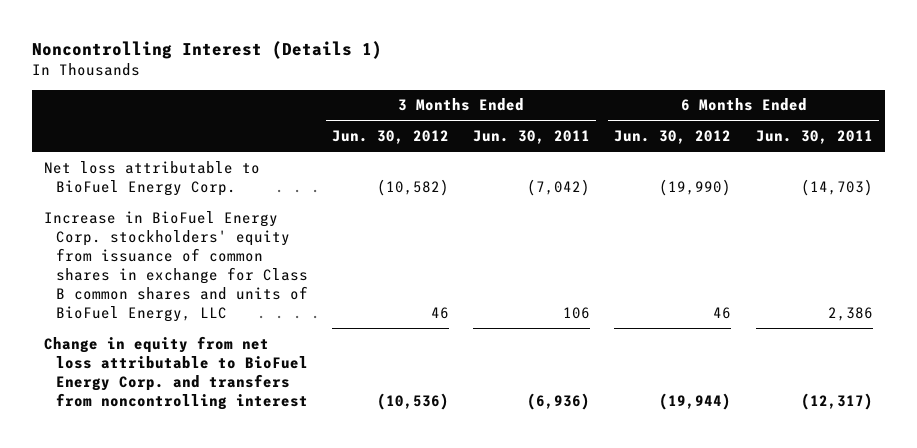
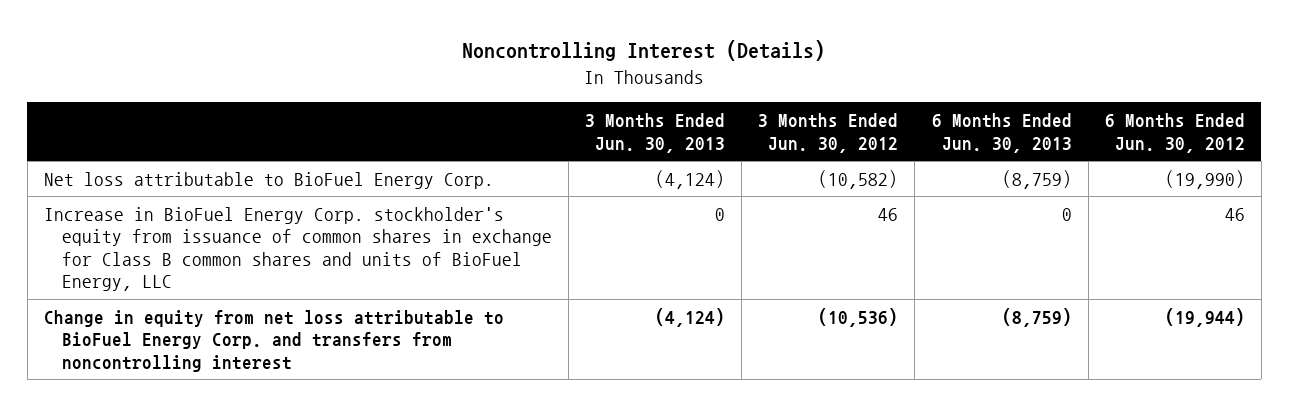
[31,40,382,59] Noncontrolling Interest (Details 1) -> [462,40,826,62] Noncontrolling Interest (Details)
[473,130,591,145] Jun. 30, 2011 -> none
[755,130,873,145] Jun. 30, 2011 -> none
none -> [585,113,726,153] 3 Months Ended Jun. 30, 2013
none -> [931,113,1072,153] 6 Months Ended Jun. 30, 2013
[44,210,308,323] Increase in BioFuel Energy Corp. stockholders' equity from issuance of common shares in exchange for Class B common shares and units of BioFuel Energy, LLC -> [43,206,553,292] Increase in BioFuel Energy Corp. stockholder's equity from issuance of common shares in exchange for Class B common shares and units of BioFuel Energy, LLC

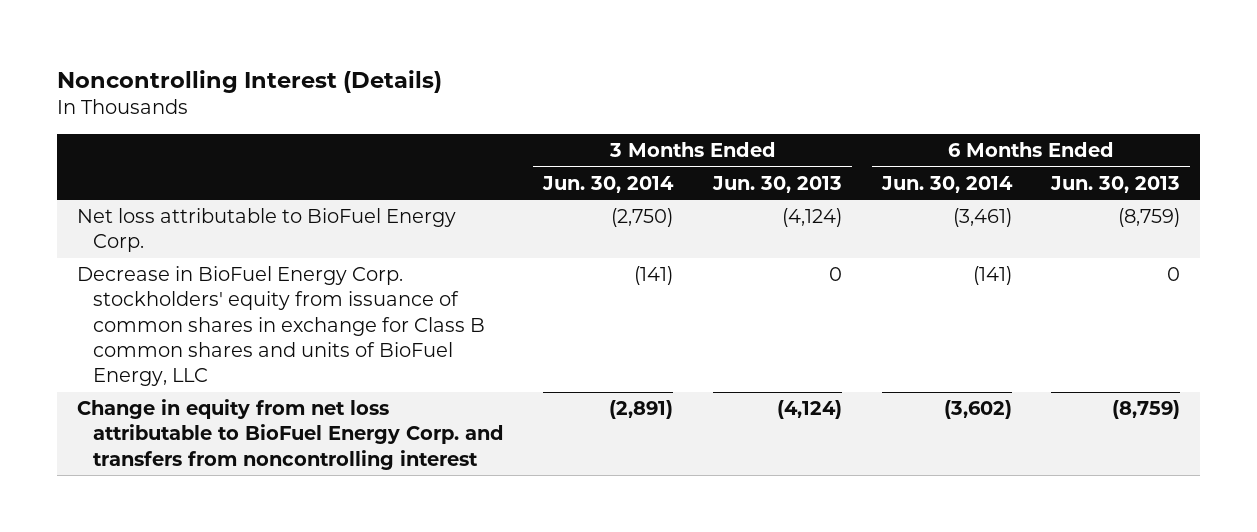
[758,113,899,153] 3 Months Ended Jun. 30, 2012 -> none
[1104,113,1245,153] 6 Months Ended Jun. 30, 2012 -> none
none -> [542,175,675,193] Jun. 30, 2014
none -> [880,175,1013,193] Jun. 30, 2014
[43,206,553,292] Increase in BioFuel Energy Corp. stockholder's equity from issuance of common shares in exchange for Class B common shares and units of BioFuel Energy, LLC -> [77,266,485,387] Decrease in BioFuel Energy Corp. stockholders' equity from issuance of common shares in exchange for Class B common shares and units of BioFuel Energy, LLC

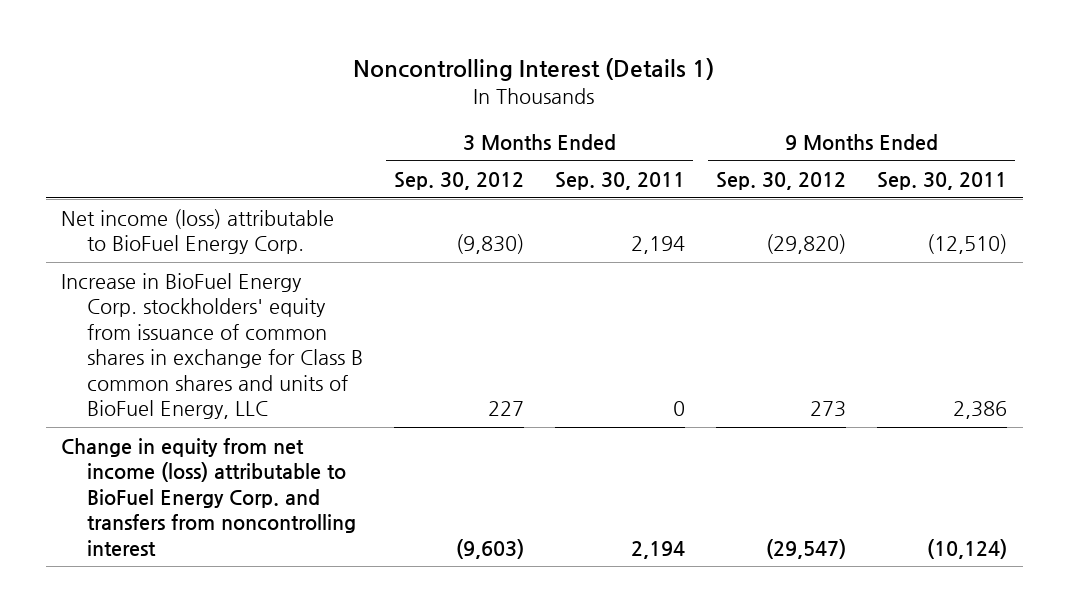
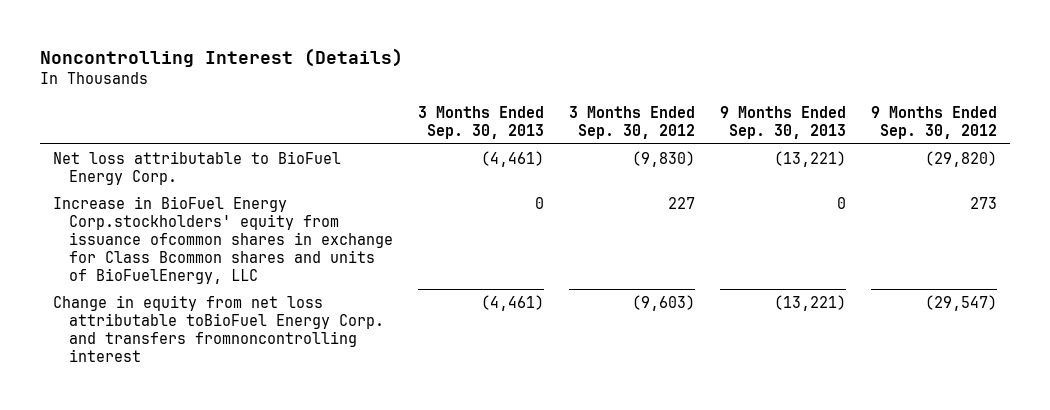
[353,58,715,82] Noncontrolling Interest (Details 1) -> [40,47,404,67] Noncontrolling Interest (Details)
[555,172,686,191] Sep. 30, 2011 -> none
[877,172,1008,191] Sep. 30, 2011 -> none
none -> [417,105,544,139] 3 Months Ended Sep. 30, 2013
none -> [720,105,847,139] 9 Months Ended Sep. 30, 2013
[61,208,335,255] Net income (loss) attributable to BioFuel Energy Corp. -> [52,150,341,185] Net loss attributable to BioFuel Energy Corp.
[61,272,364,420] Increase in BioFuel Energy Corp. stockholders' equity from issuance of common shares in exchange for Class B common shares and units of BioFuel Energy, LLC -> [52,195,393,285] Increase in BioFuel Energy Corp.stockholders' equity from issuance ofcommon shares in exchange for Class Bcommon shares and units of BioFuelEnergy, LLC
[61,437,357,556] Change in equity from net income (loss) attributable to BioFuel Energy Corp. and transfers from noncontrolling interest -> [52,294,384,363] Change in equity from net loss attributable toBioFuel Energy Corp. and transfers fromnoncontrolling interest

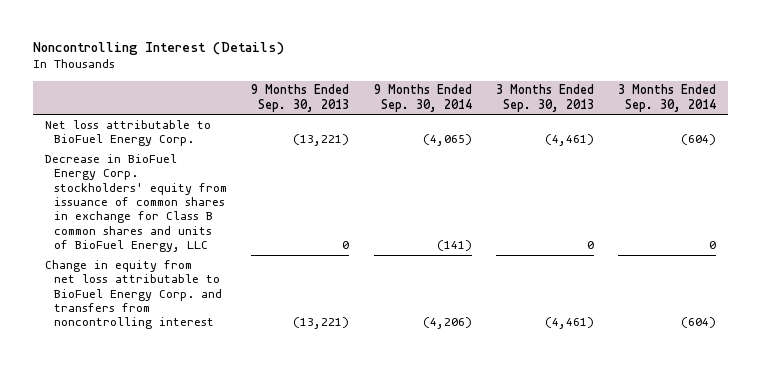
[568,105,695,139] 3 Months Ended Sep. 30, 2012 -> none
[871,105,998,139] 9 Months Ended Sep. 30, 2012 -> none
none -> [373,84,472,112] 9 Months Ended Sep. 30, 2014
none -> [618,84,717,112] 3 Months Ended Sep. 30, 2014
[52,195,393,285] Increase in BioFuel Energy Corp.stockholders' equity from issuance ofcommon shares in exchange for Class Bcommon shares and units of BioFuelEnergy, LLC -> [44,153,227,253] Decrease in BioFuel Energy Corp. stockholders' equity from issuance of common shares in exchange for Class B common shares and units of BioFuel Energy, LLC
[52,294,384,363] Change in equity from net loss attributable toBioFuel Energy Corp. and transfers fromnoncontrolling interest -> [44,259,222,330] Change in equity from net loss attributable to BioFuel Energy Corp. and transfers from noncontrolling interest

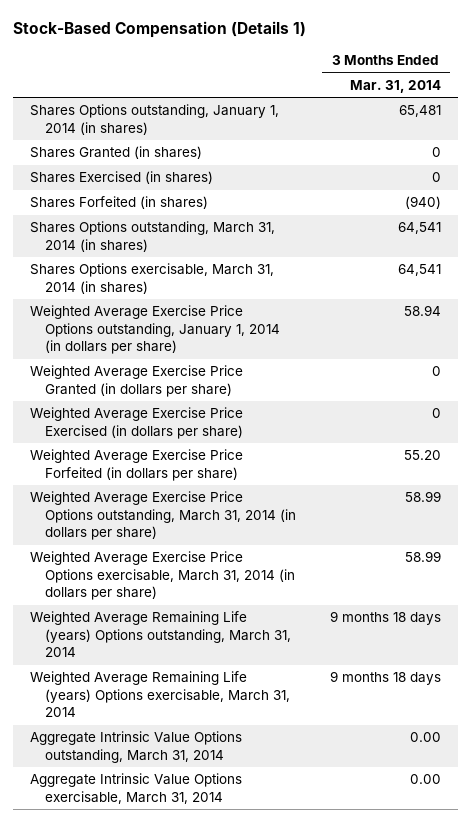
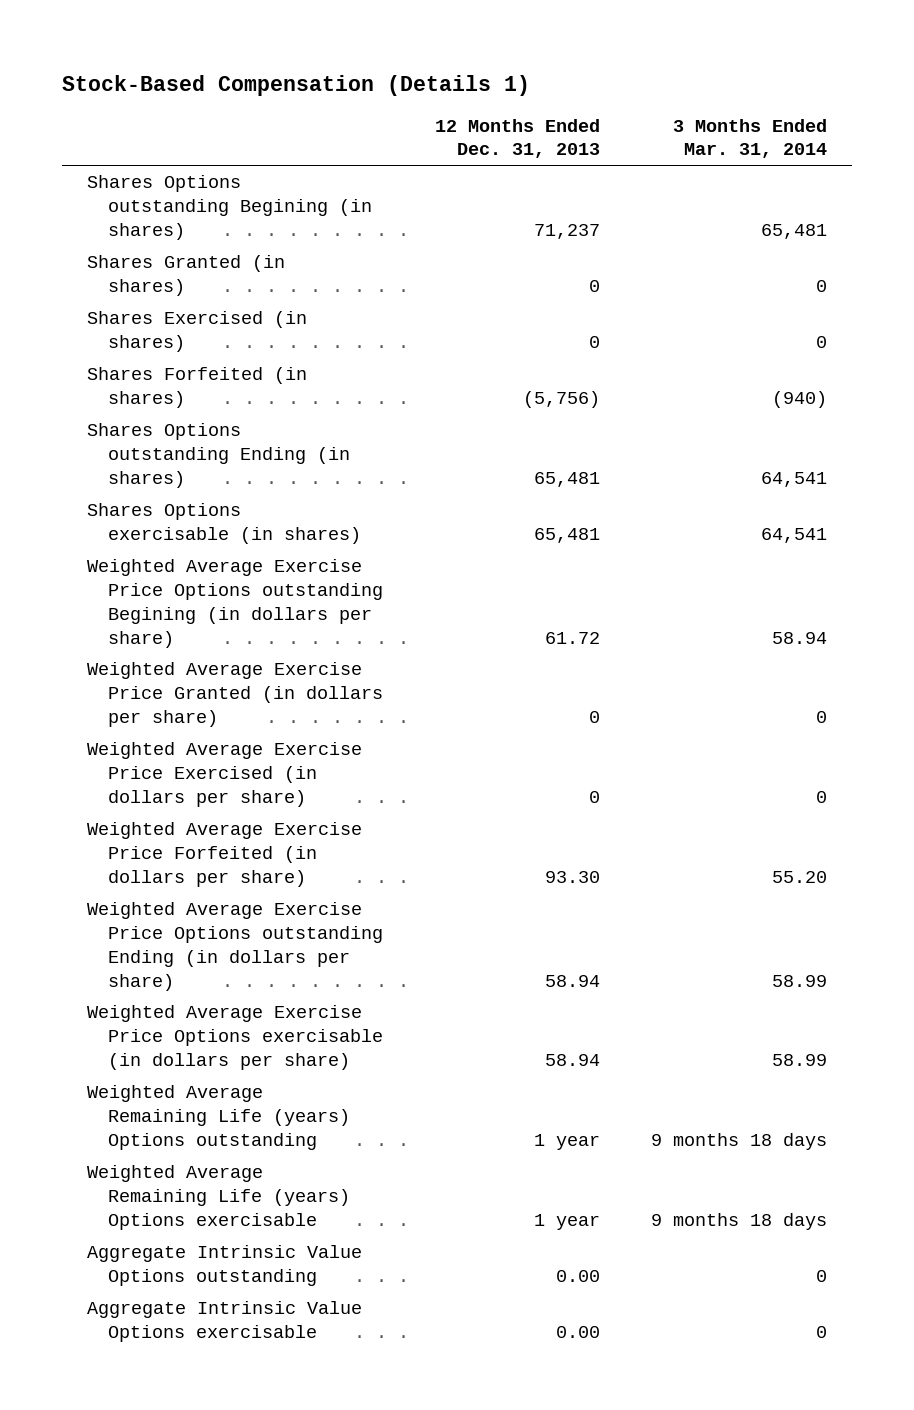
none -> [434,118,600,159] 12 Months Ended Dec. 31, 2013
[30,104,280,135] Shares Options outstanding, January 1, 2014 (in shares) -> [87,175,373,240] Shares Options outstanding Begining (in shares)
[30,221,276,252] Shares Options outstanding, March 31, 2014 (in shares) -> [87,423,351,488] Shares Options outstanding Ending (in shares)
[30,263,275,294] Shares Options exercisable, March 31, 2014 (in shares) -> [87,503,362,544] Shares Options exercisable (in shares)
[30,305,281,355] Weighted Average Exercise Price Options outstanding, January 1, 2014 (in dollars per share) -> [87,559,384,648] Weighted Average Exercise Price Options outstanding Begining (in dollars per share)
[30,491,297,541] Weighted Average Exercise Price Options outstanding, March 31, 2014 (in dollars per share) -> [87,902,384,991] Weighted Average Exercise Price Options outstanding Ending (in dollars per share)
[30,551,296,601] Weighted Average Exercise Price Options exercisable, March 31, 2014 (in dollars per share) -> [87,1005,384,1070] Weighted Average Exercise Price Options exercisable (in dollars per share)
[30,611,292,658] Weighted Average Remaining Life (years) Options outstanding, March 31, 2014 -> [87,1085,351,1150] Weighted Average Remaining Life (years) Options outstanding
[30,671,291,718] Weighted Average Remaining Life (years) Options exercisable, March 31, 2014 -> [87,1165,351,1230] Weighted Average Remaining Life (years) Options exercisable
[30,731,243,763] Aggregate Intrinsic Value Options outstanding, March 31, 2014 -> [87,1245,363,1286] Aggregate Intrinsic Value Options outstanding
[410,732,442,743] 0.00 -> [815,1269,827,1282] 0
[30,773,243,804] Aggregate Intrinsic Value Options exercisable, March 31, 2014 -> [87,1301,363,1342] Aggregate Intrinsic Value Options exercisable
[410,774,442,785] 0.00 -> [815,1325,827,1338] 0

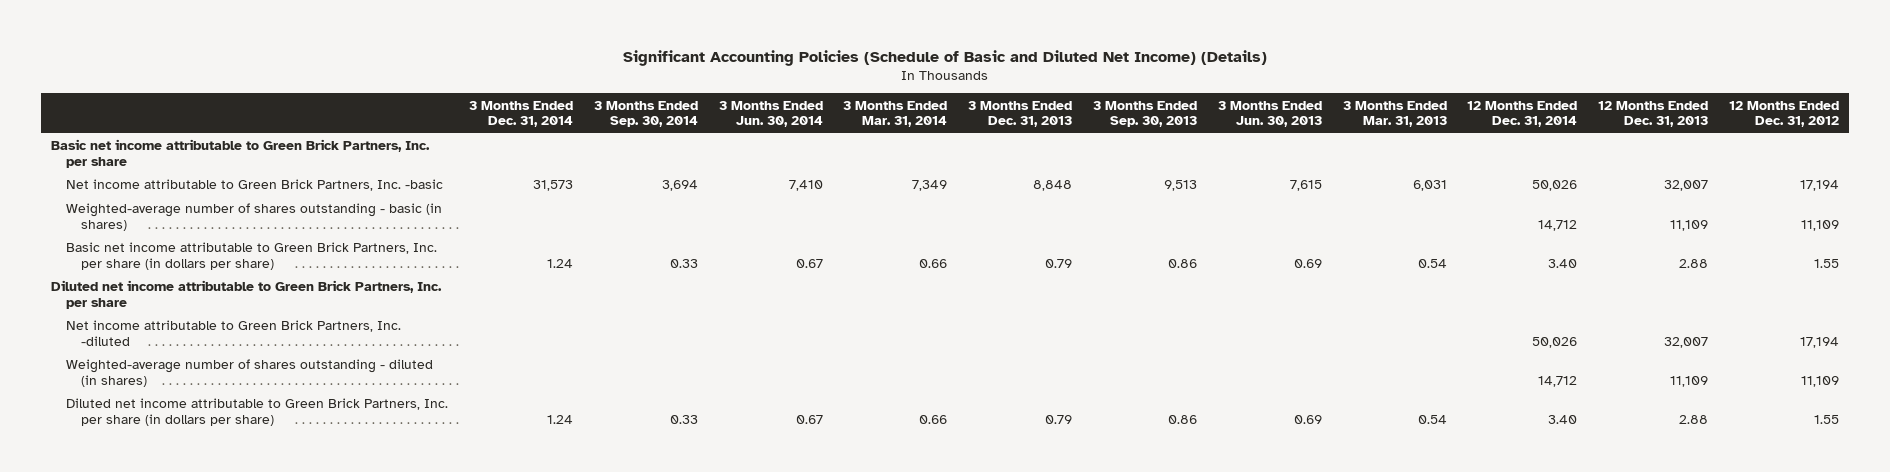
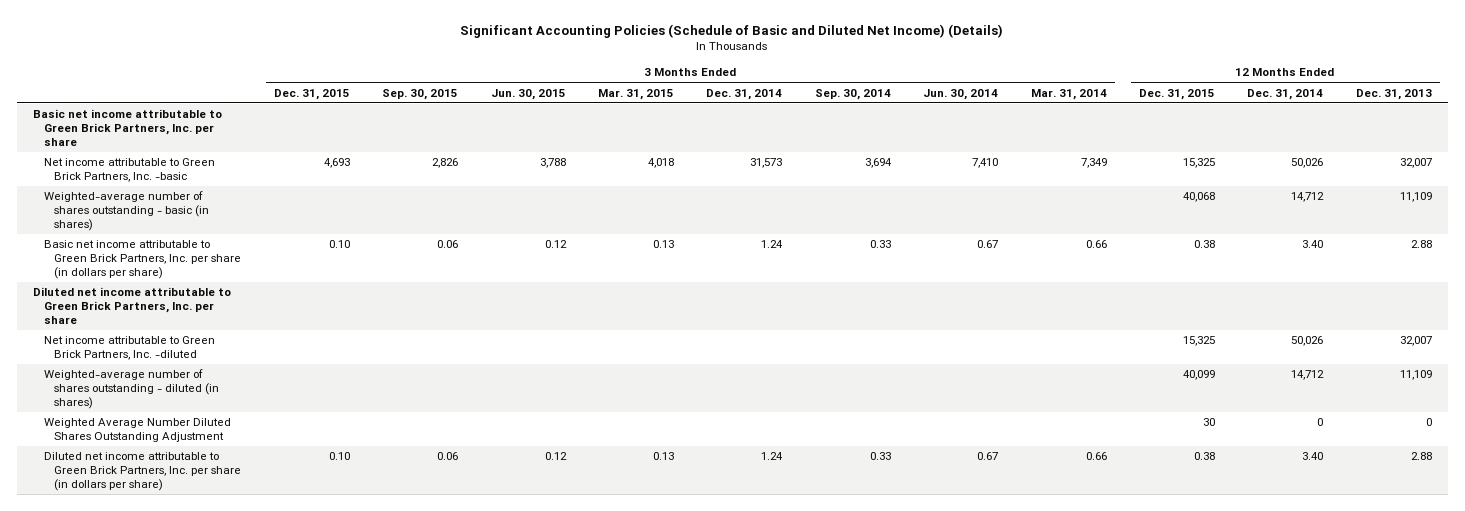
[968,100,1073,128] 3 Months Ended Dec. 31, 2013 -> none
[1093,100,1198,128] 3 Months Ended Sep. 30, 2013 -> none
[1217,100,1322,128] 3 Months Ended Jun. 30, 2013 -> none
[1342,100,1447,128] 3 Months Ended Mar. 31, 2013 -> none
[1728,100,1839,128] 12 Months Ended Dec. 31, 2012 -> none
none -> [273,88,350,100] Dec. 31, 2015
none -> [382,88,459,100] Sep. 30, 2015
none -> [490,88,566,100] Jun. 30, 2015
none -> [598,88,675,100] Mar. 31, 2015
none -> [1138,88,1215,100] Dec. 31, 2015
none -> [43,418,231,442] Weighted Average Number Diluted Shares Outstanding Adjustment

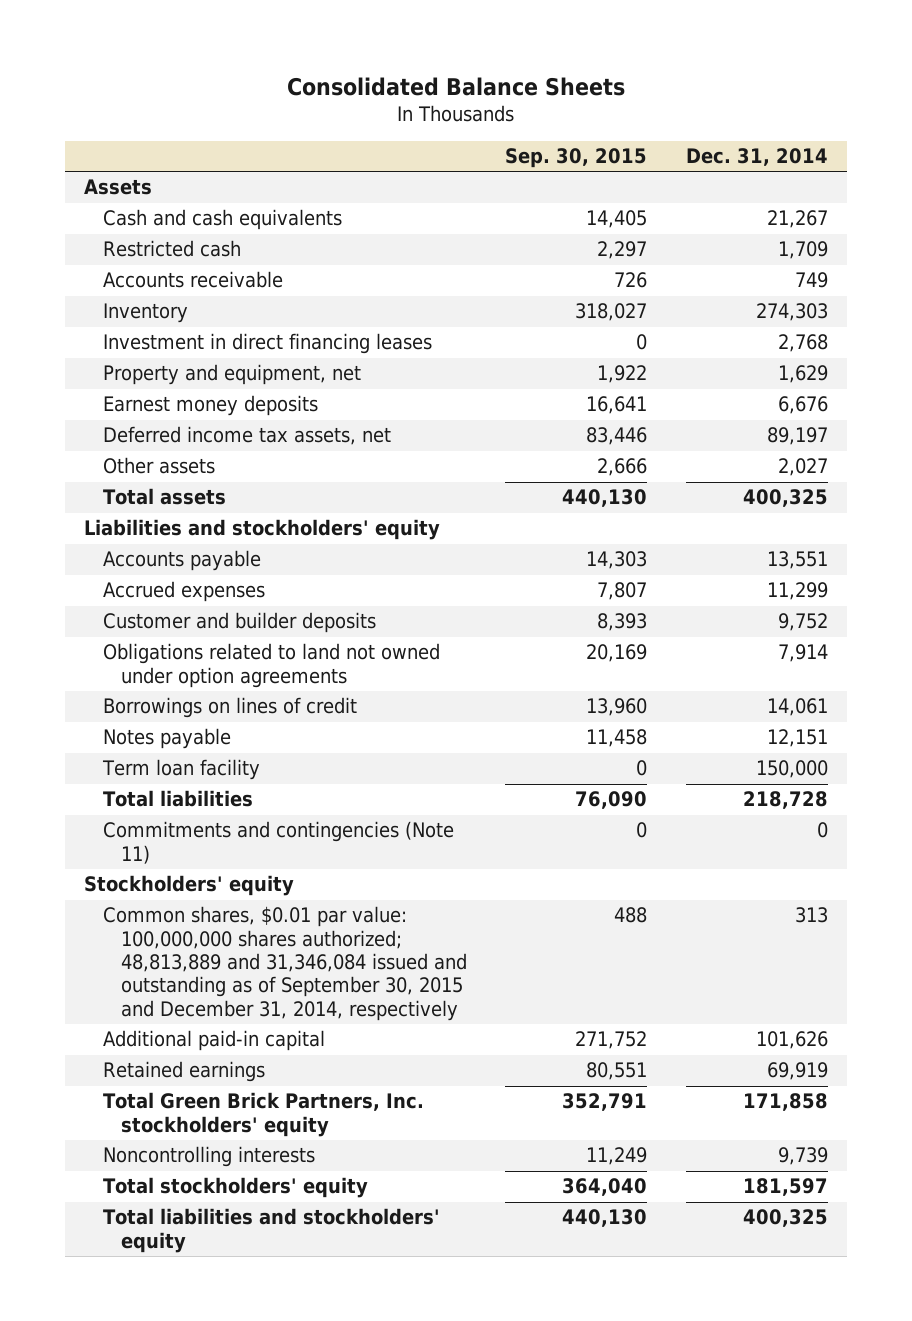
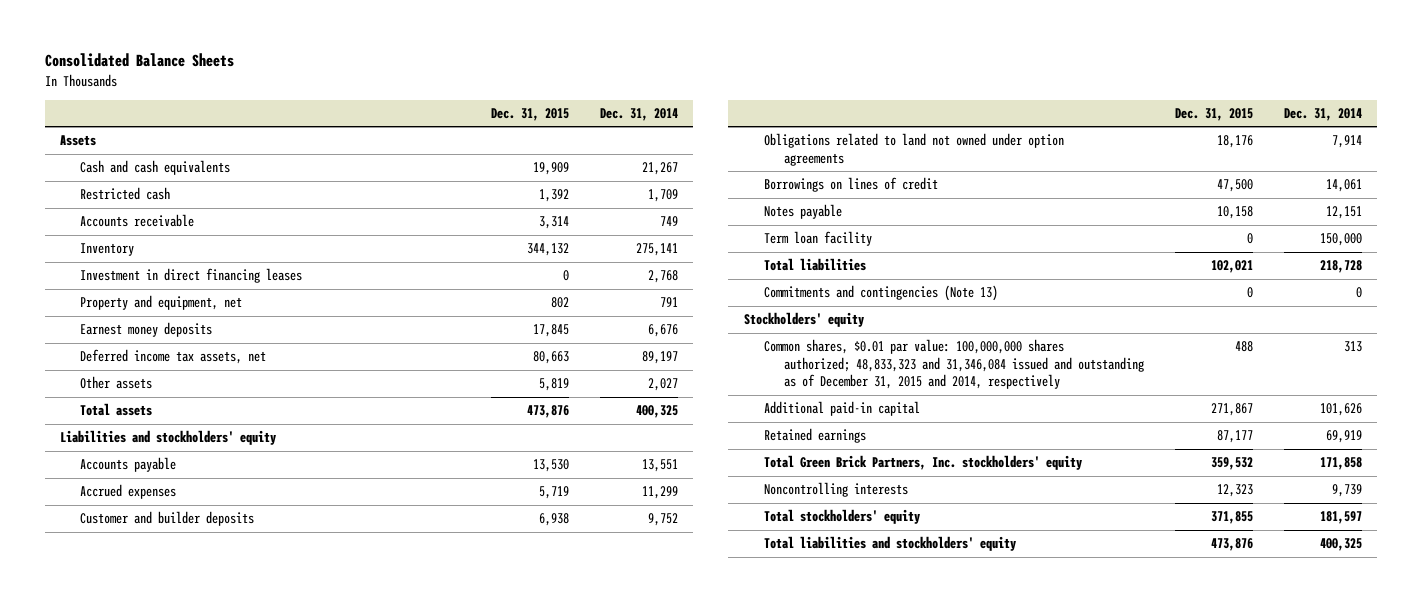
[505,148,648,169] Sep. 30, 2015 -> none
none -> [490,107,569,121] Dec. 31, 2015
[755,303,828,322] 274,303 -> [635,243,678,257] 275,141
[777,365,828,384] 1,629 -> [659,297,678,308] 791
[102,821,454,864] Commitments and contingencies (Note 11) -> [763,285,998,302] Commitments and contingencies (Note 13)
[102,906,467,1021] Common shares, $0.01 par value: 100,000,000 shares authorized; 48,813,889 and 31,346,084 issued and outstanding as of September 30, 2015 and December 31, 2014, respectively -> [763,339,1144,390] Common shares, $0.01 par value: 100,000,000 shares authorized; 48,833,323 and 31,346,084 issued and outstanding as of December 31, 2015 and 2014, respectively

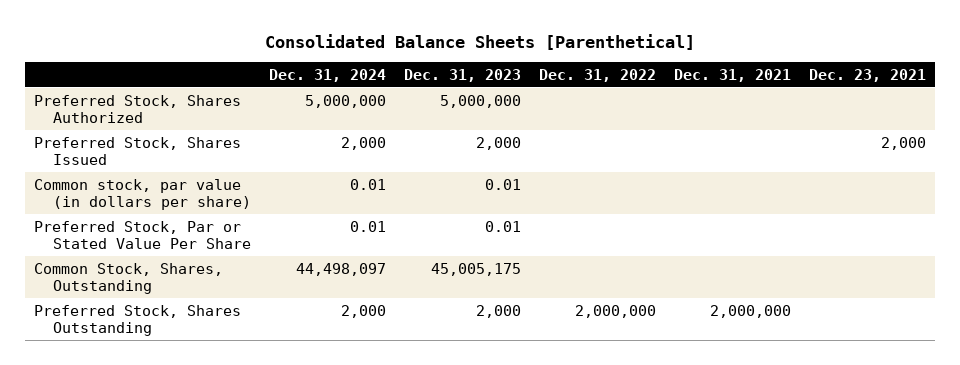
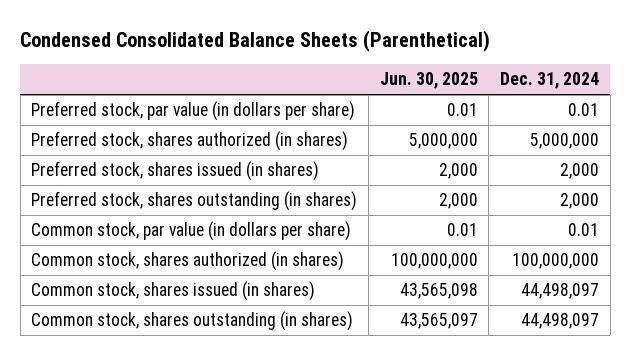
[265,33,696,50] Consolidated Balance Sheets [Parenthetical] -> [20,30,491,53] Condensed Consolidated Balance Sheets (Parenthetical)
[403,68,521,82] Dec. 31, 2023 -> none
[538,68,656,82] Dec. 31, 2022 -> none
[673,68,791,82] Dec. 31, 2021 -> none
[808,68,926,82] Dec. 23, 2021 -> none
none -> [379,72,478,90] Jun. 30, 2025
none -> [31,101,356,122] Preferred stock, par value (in dollars per share)
[34,94,242,123] Preferred Stock, Shares Authorized -> [31,131,349,152] Preferred stock, shares authorized (in shares)
[34,136,242,165] Preferred Stock, Shares Issued -> [31,161,320,182] Preferred stock, shares issued (in shares)
none -> [31,191,358,212] Preferred stock, shares outstanding (in shares)
[34,220,251,249] Preferred Stock, Par or Stated Value Per Share -> none
[34,304,242,336] Preferred Stock, Shares Outstanding -> none
none -> [31,251,345,272] Common stock, shares authorized (in shares)
none -> [31,281,316,302] Common stock, shares issued (in shares)
[34,262,224,294] Common Stock, Shares, Outstanding -> [31,311,354,332] Common stock, shares outstanding (in shares)

